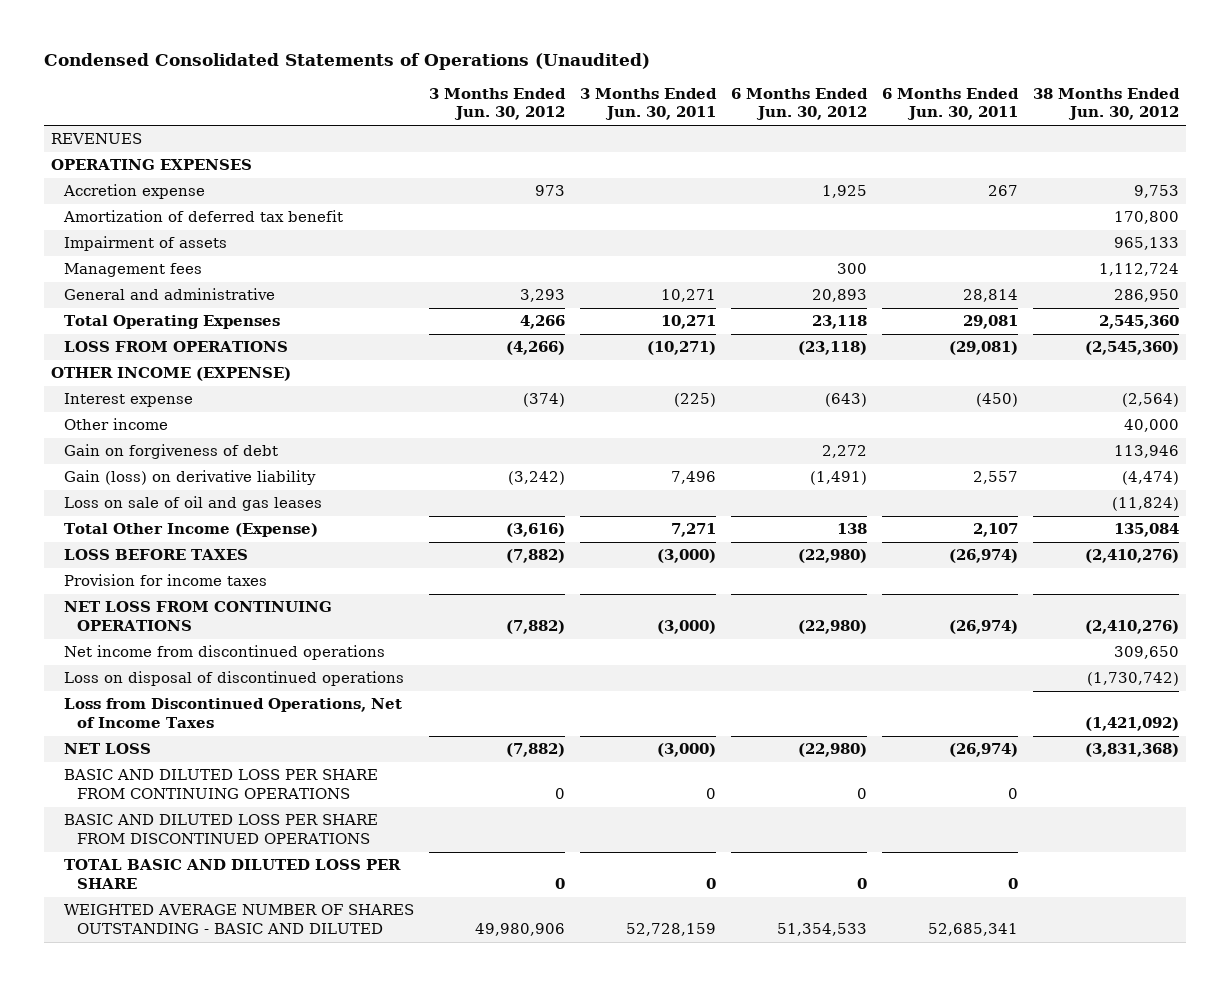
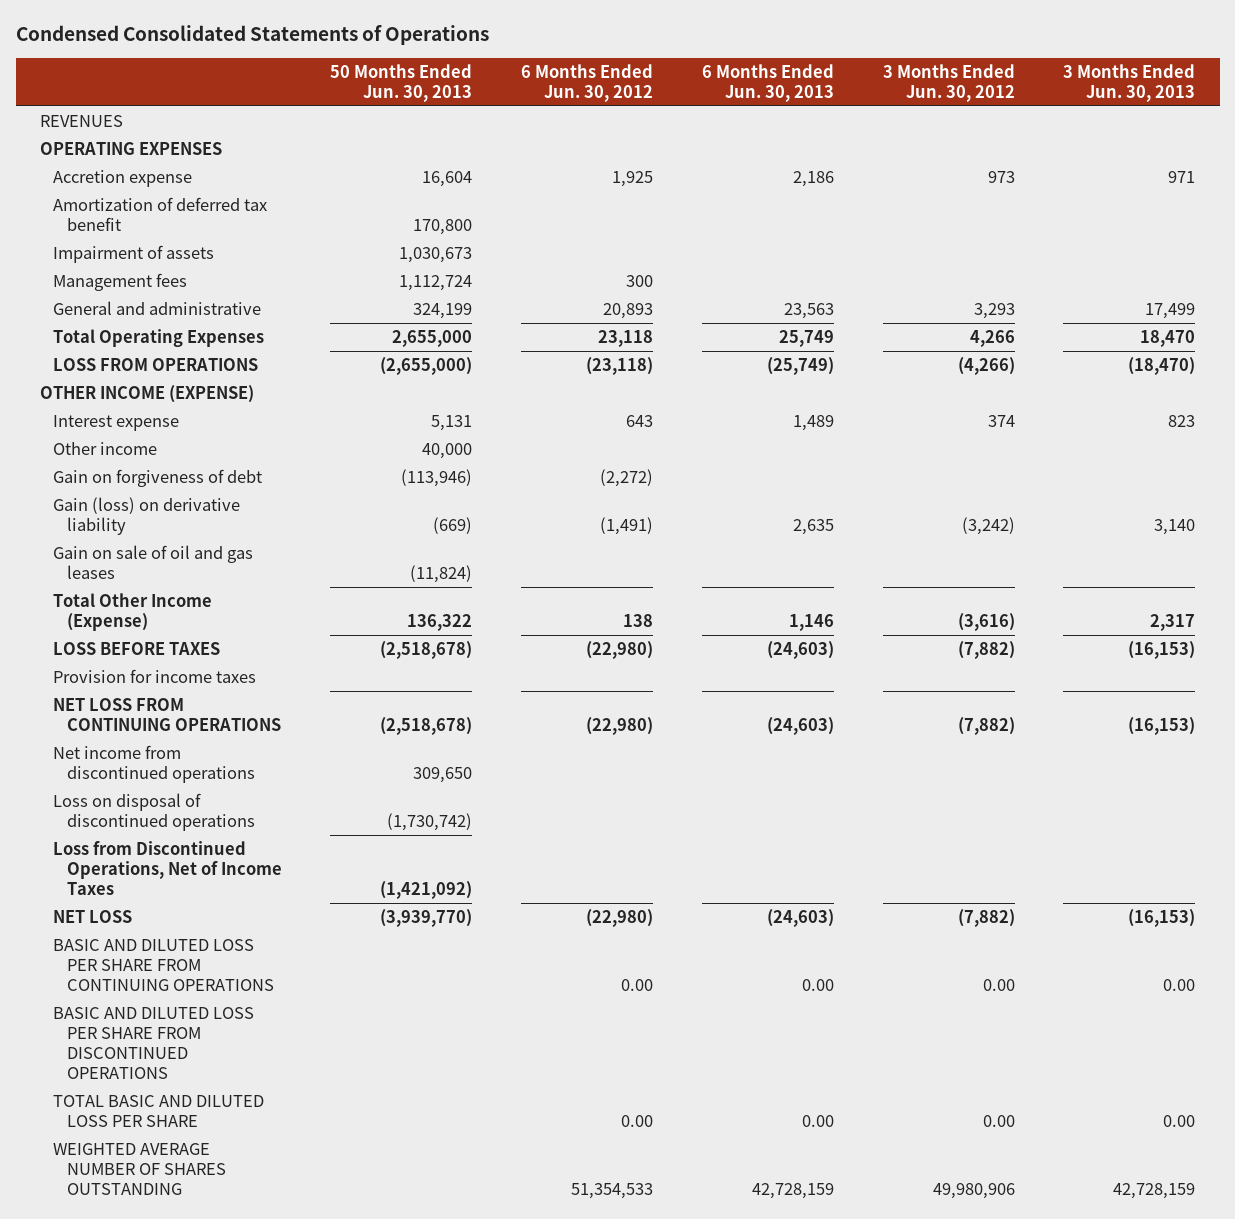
[43,53,650,71] Condensed Consolidated Statements of Operations (Unaudited) -> [15,25,489,46] Condensed Consolidated Statements of Operations
[579,87,717,121] 3 Months Ended Jun. 30, 2011 -> none
[881,87,1019,121] 6 Months Ended Jun. 30, 2011 -> none
[1032,87,1180,121] 38 Months Ended Jun. 30, 2012 -> none
none -> [330,63,473,102] 50 Months Ended Jun. 30, 2013
none -> [701,63,834,102] 6 Months Ended Jun. 30, 2013
none -> [1063,63,1196,102] 3 Months Ended Jun. 30, 2013
[523,393,566,408] (374) -> [987,414,1015,427] 374
[824,393,867,408] (643) -> [626,414,654,427] 643
[821,445,867,459] 2,272 -> [600,468,654,487] (2,272)
[64,496,323,512] Loss on sale of oil and gas leases -> [53,544,254,579] Gain on sale of oil and gas leases
[555,787,566,799] 0 -> [982,978,1015,991] 0.00
[856,787,867,799] 0 -> [621,978,654,991] 0.00
[555,877,566,889] 0 -> [982,1114,1015,1127] 0.00
[856,877,867,889] 0 -> [621,1114,654,1127] 0.00
[64,904,415,934] WEIGHTED AVERAGE NUMBER OF SHARES OUTSTANDING - BASIC AND DILUTED -> [53,1142,226,1195] WEIGHTED AVERAGE NUMBER OF SHARES OUTSTANDING

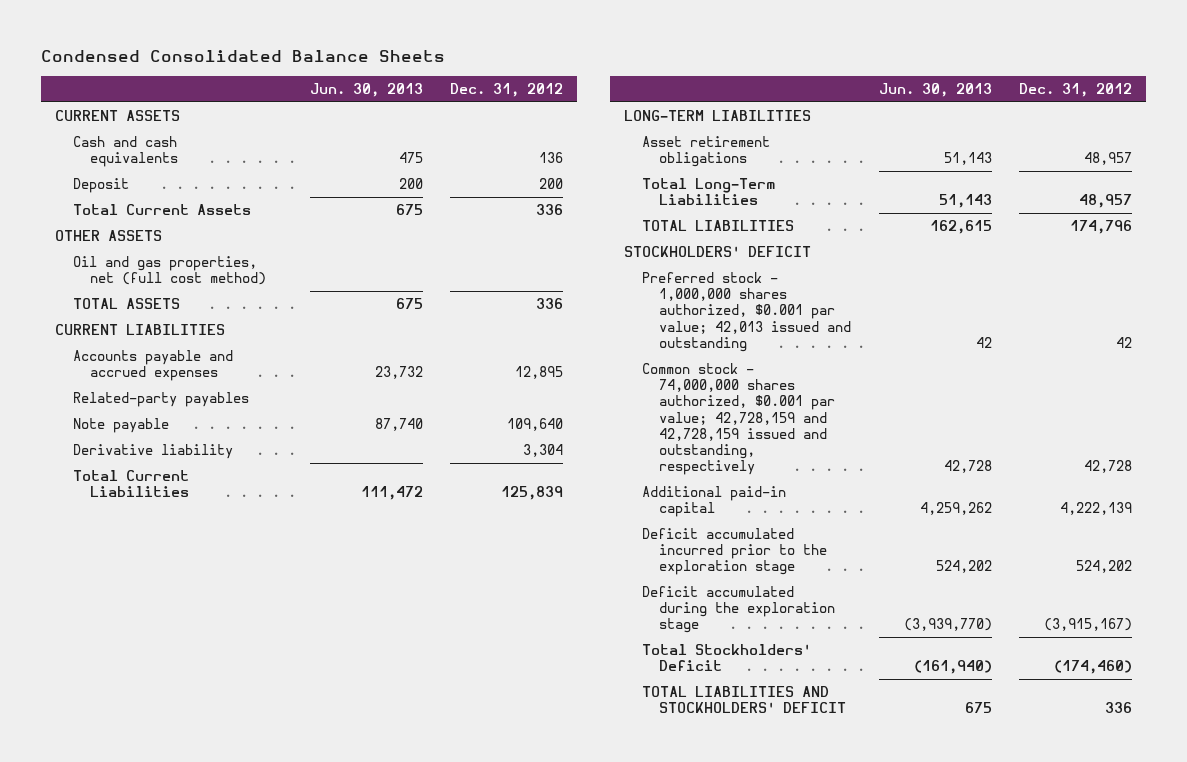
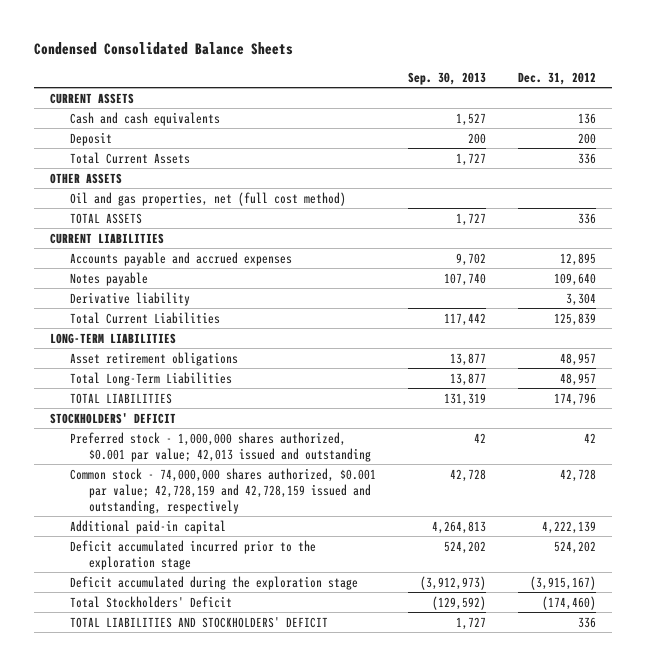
[309,82,423,97] Jun. 30, 2013 -> none
none -> [407,72,486,86] Sep. 30, 2013
[72,392,249,408] Related-party payables -> none
[72,418,169,434] Note payable -> [69,271,148,286] Notes payable

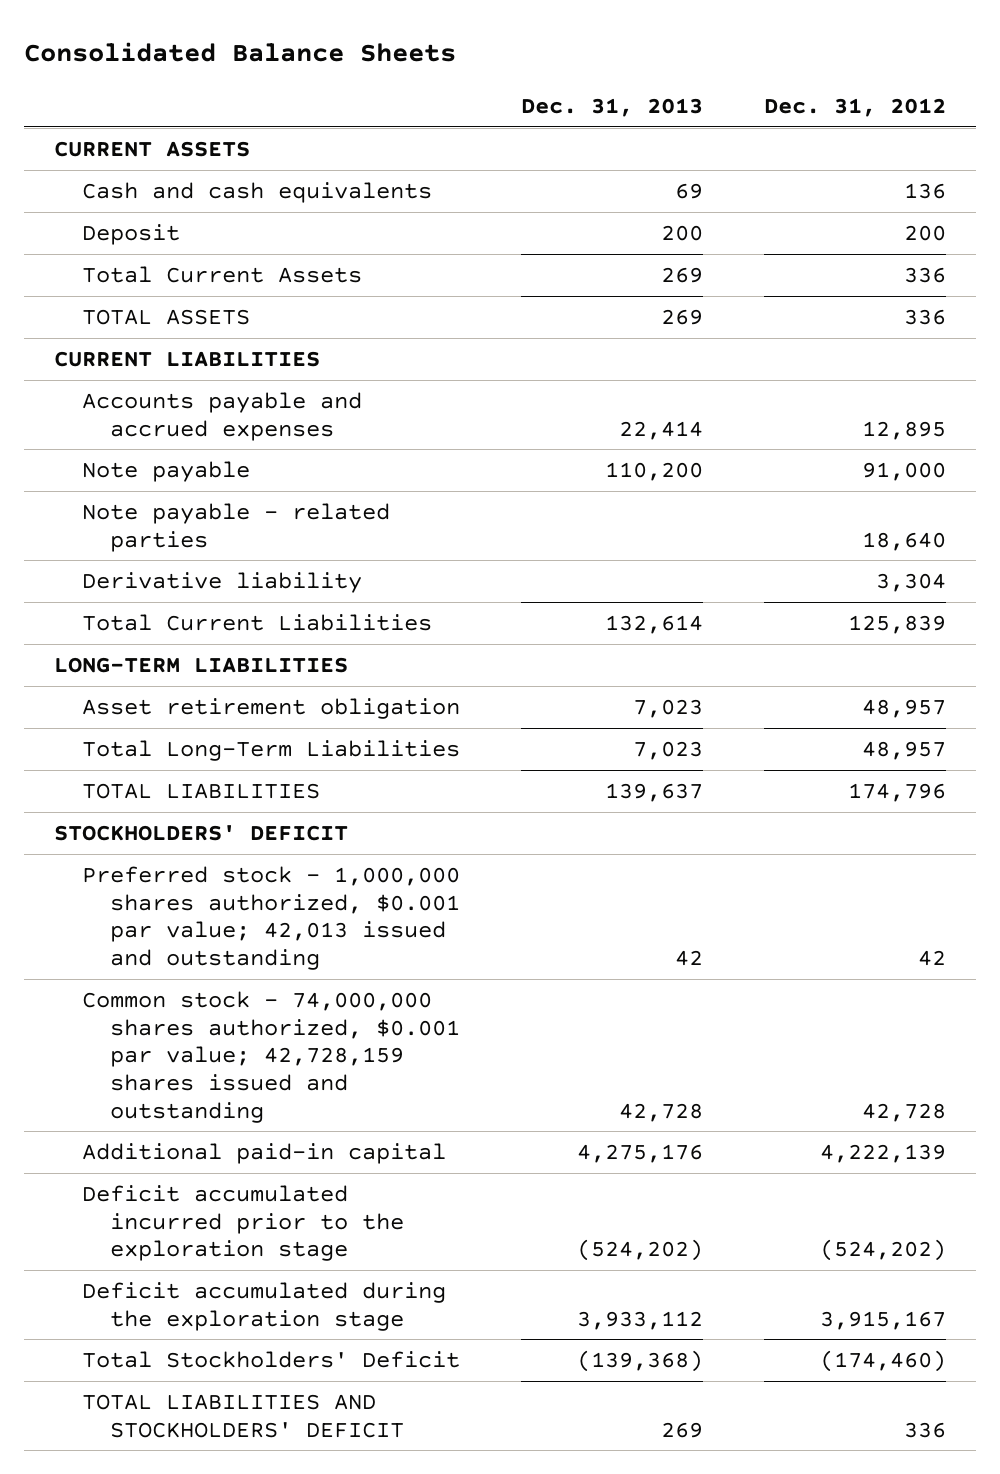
[33,42,293,56] Condensed Consolidated Balance Sheets -> [24,42,457,63] Consolidated Balance Sheets
[407,72,486,86] Sep. 30, 2013 -> none
none -> [521,97,704,117] Dec. 31, 2013
[49,172,122,184] OTHER ASSETS -> none
[69,191,346,206] Oil and gas properties, net (full cost method) -> none
[69,271,148,286] Notes payable -> [82,460,251,482] Note payable
[554,272,597,286] 109,640 -> [861,461,946,481] 91,000
none -> [82,502,391,552] Note payable - related parties
[69,351,238,366] Asset retirement obligations -> [82,697,461,719] Asset retirement obligation
[69,467,376,515] Common stock - 74,000,000 shares authorized, $0.001 par value; 42,728,159 and 42,728,159 issued and outstanding, respectively -> [82,990,460,1123] Common stock - 74,000,000 shares authorized, $0.001 par value; 42,728,159 shares issued and outstanding
[554,540,597,554] 524,202 -> [819,1239,946,1262] (524,202)
[530,575,597,590] (3,915,167) -> [819,1310,946,1330] 3,915,167

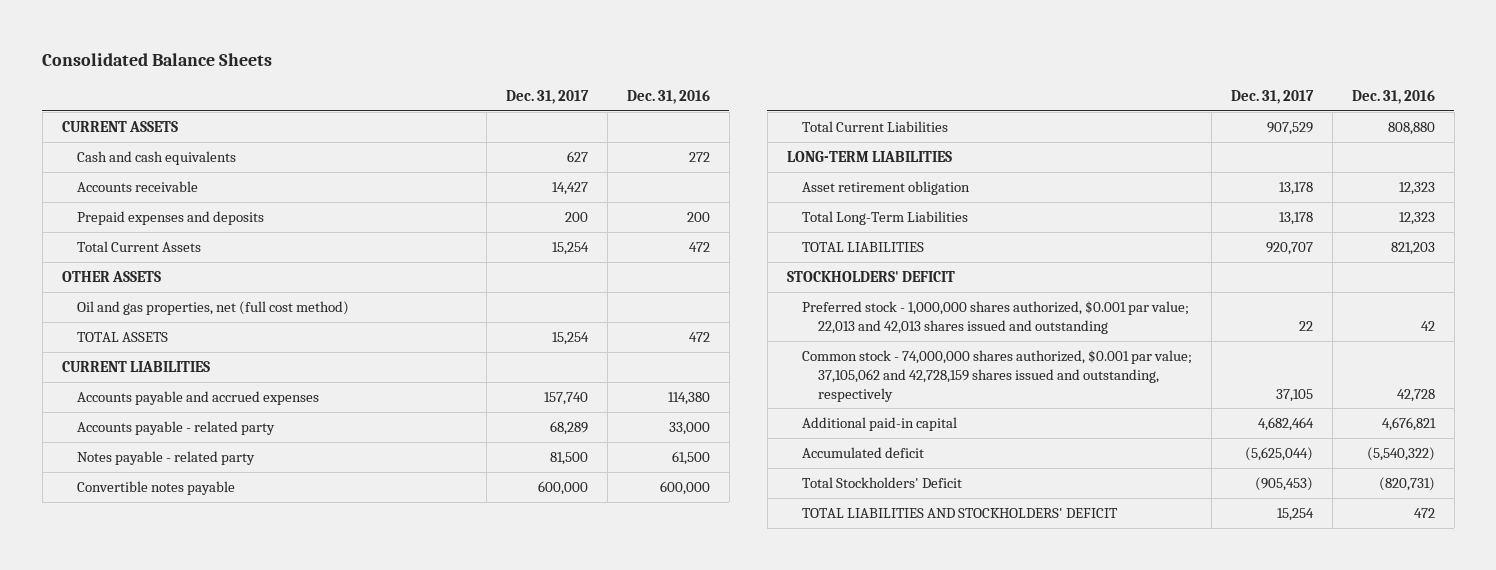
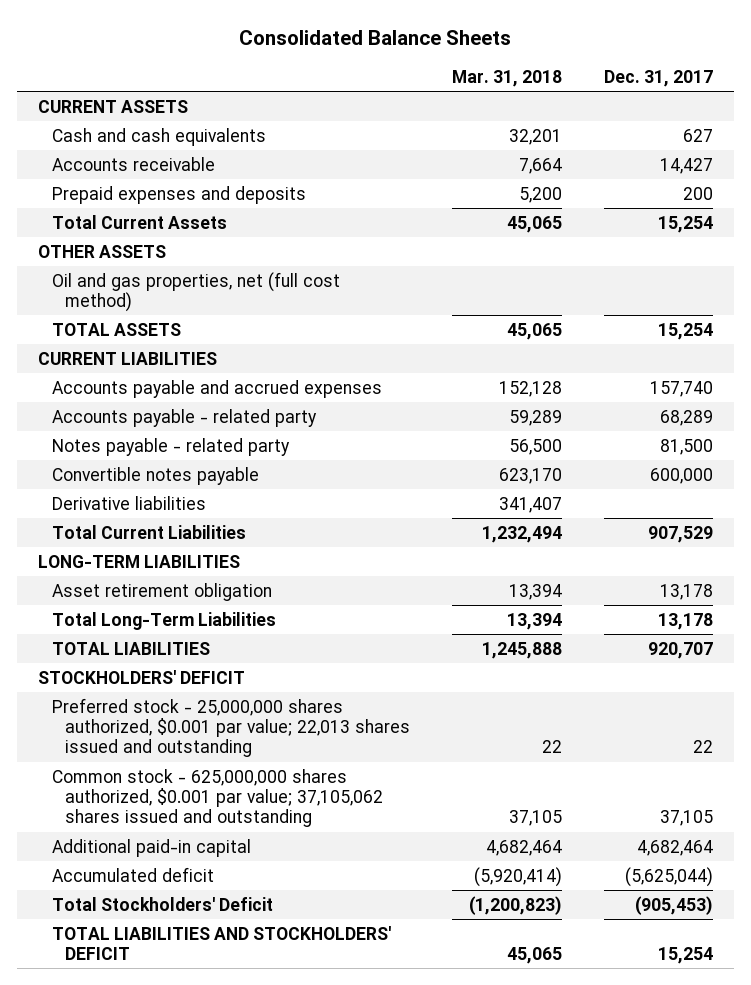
[626,90,710,105] Dec. 31, 2016 -> none
none -> [452,70,563,88] Mar. 31, 2018
none -> [51,495,206,510] Derivative liabilities
[802,301,1190,334] Preferred stock - 1,000,000 shares authorized, $0.001 par value; 22,013 and 42,013 shares issued and outstanding -> [51,697,411,758] Preferred stock - 25,000,000 shares authorized, $0.001 par value; 22,013 shares issued and outstanding
[802,350,1193,402] Common stock - 74,000,000 shares authorized, $0.001 par value; 37,105,062 and 42,728,159 shares issued and outstanding, respectively -> [51,768,384,828] Common stock - 625,000,000 shares authorized, $0.001 par value; 37,105,062 shares issued and outstanding

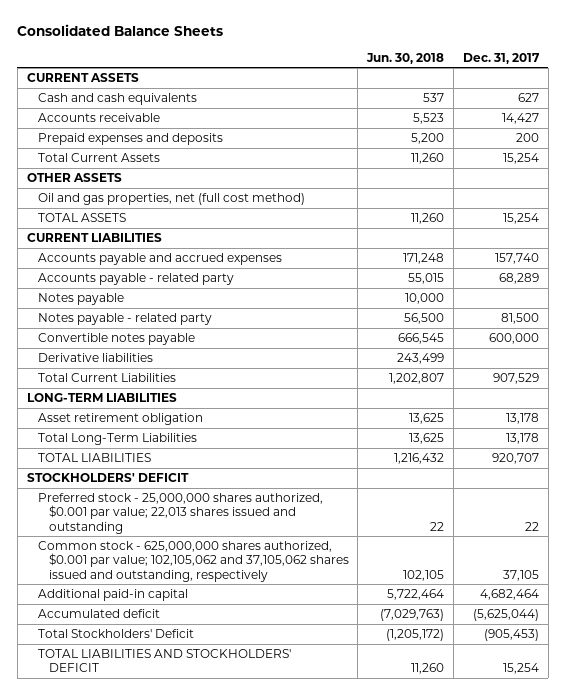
[452,70,563,88] Mar. 31, 2018 -> none
none -> [366,52,445,64] Jun. 30, 2018
none -> [37,292,124,305] Notes payable
[51,768,384,828] Common stock - 625,000,000 shares authorized, $0.001 par value; 37,105,062 shares issued and outstanding -> [37,540,349,582] Common stock - 625,000,000 shares authorized, $0.001 par value; 102,105,062 and 37,105,062 shares issued and outstanding, respectively

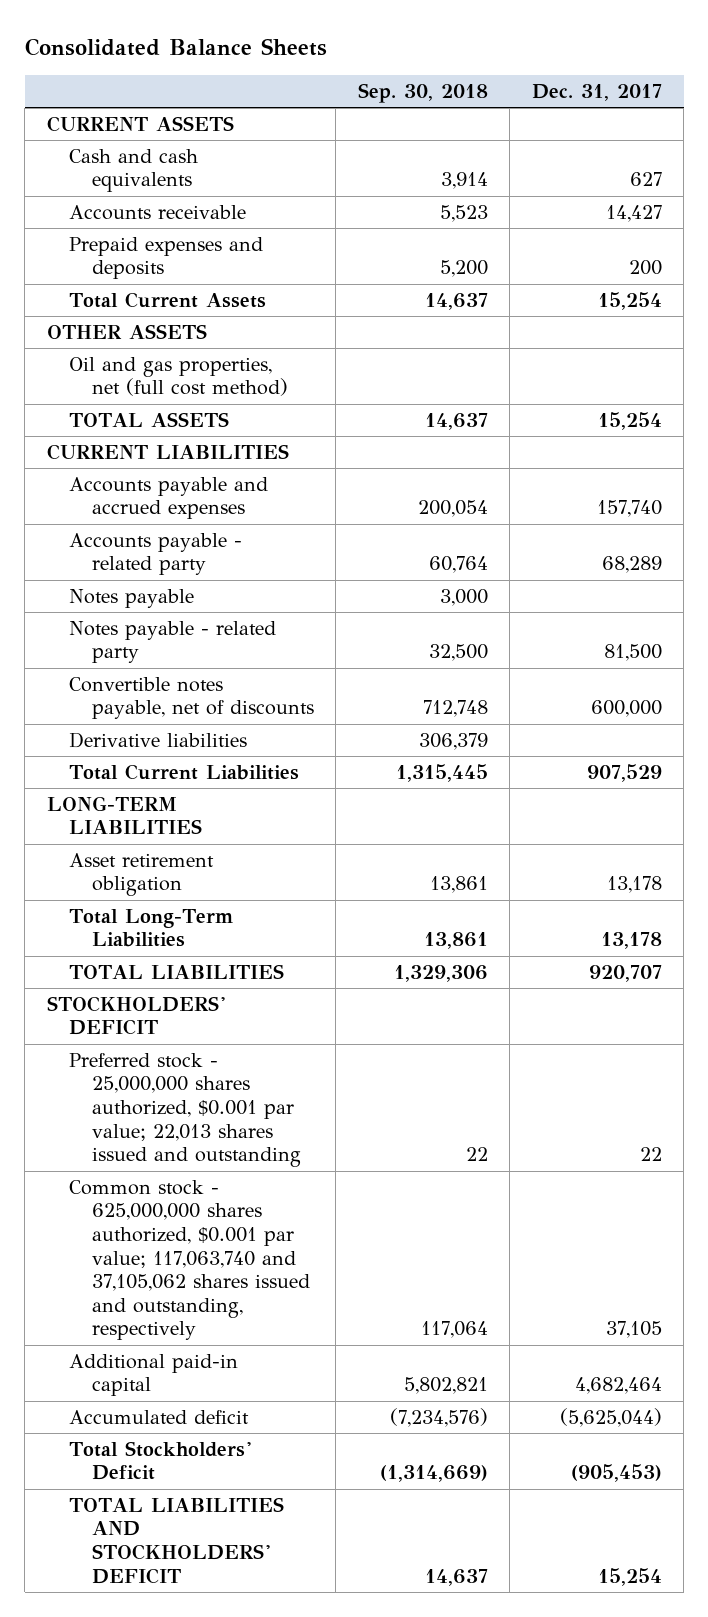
[366,52,445,64] Jun. 30, 2018 -> none
none -> [357,82,488,103] Sep. 30, 2018
[37,332,195,345] Convertible notes payable -> [69,676,314,720] Convertible notes payable, net of discounts
[37,540,349,582] Common stock - 625,000,000 shares authorized, $0.001 par value; 102,105,062 and 37,105,062 shares issued and outstanding, respectively -> [69,1179,310,1341] Common stock - 625,000,000 shares authorized, $0.001 par value; 117,063,740 and 37,105,062 shares issued and outstanding, respectively

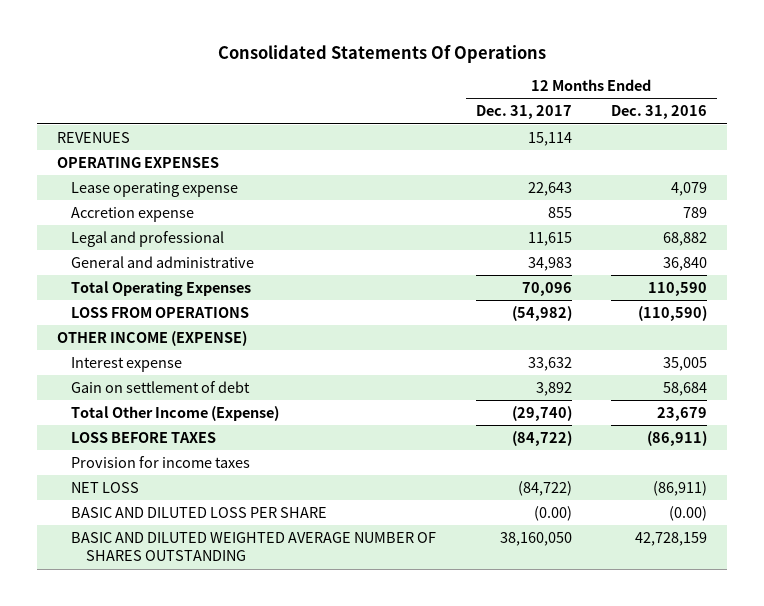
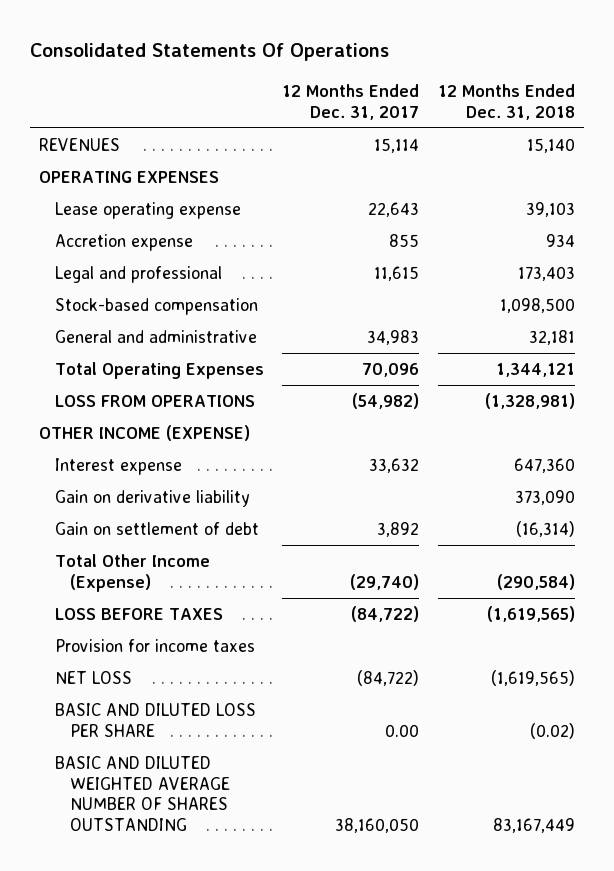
[611,105,708,120] Dec. 31, 2016 -> none
none -> [437,84,575,120] 12 Months Ended Dec. 31, 2018
none -> [54,298,258,316] Stock-based compensation
none -> [54,490,250,508] Gain on derivative liability
[533,505,572,521] (0.00) -> [385,723,420,737] 0.00

